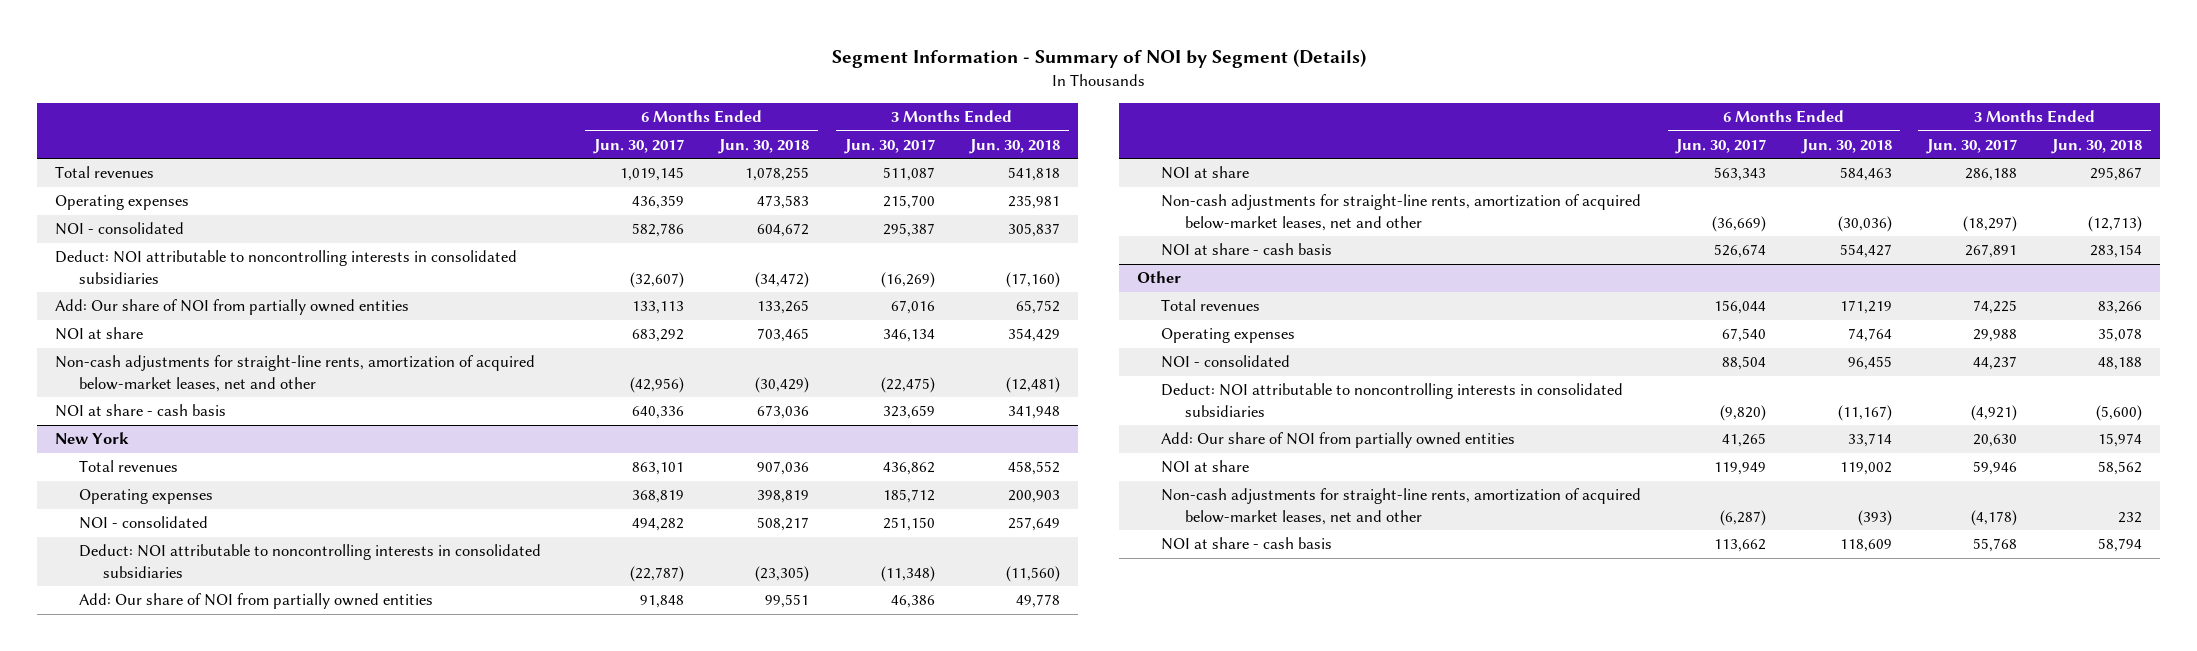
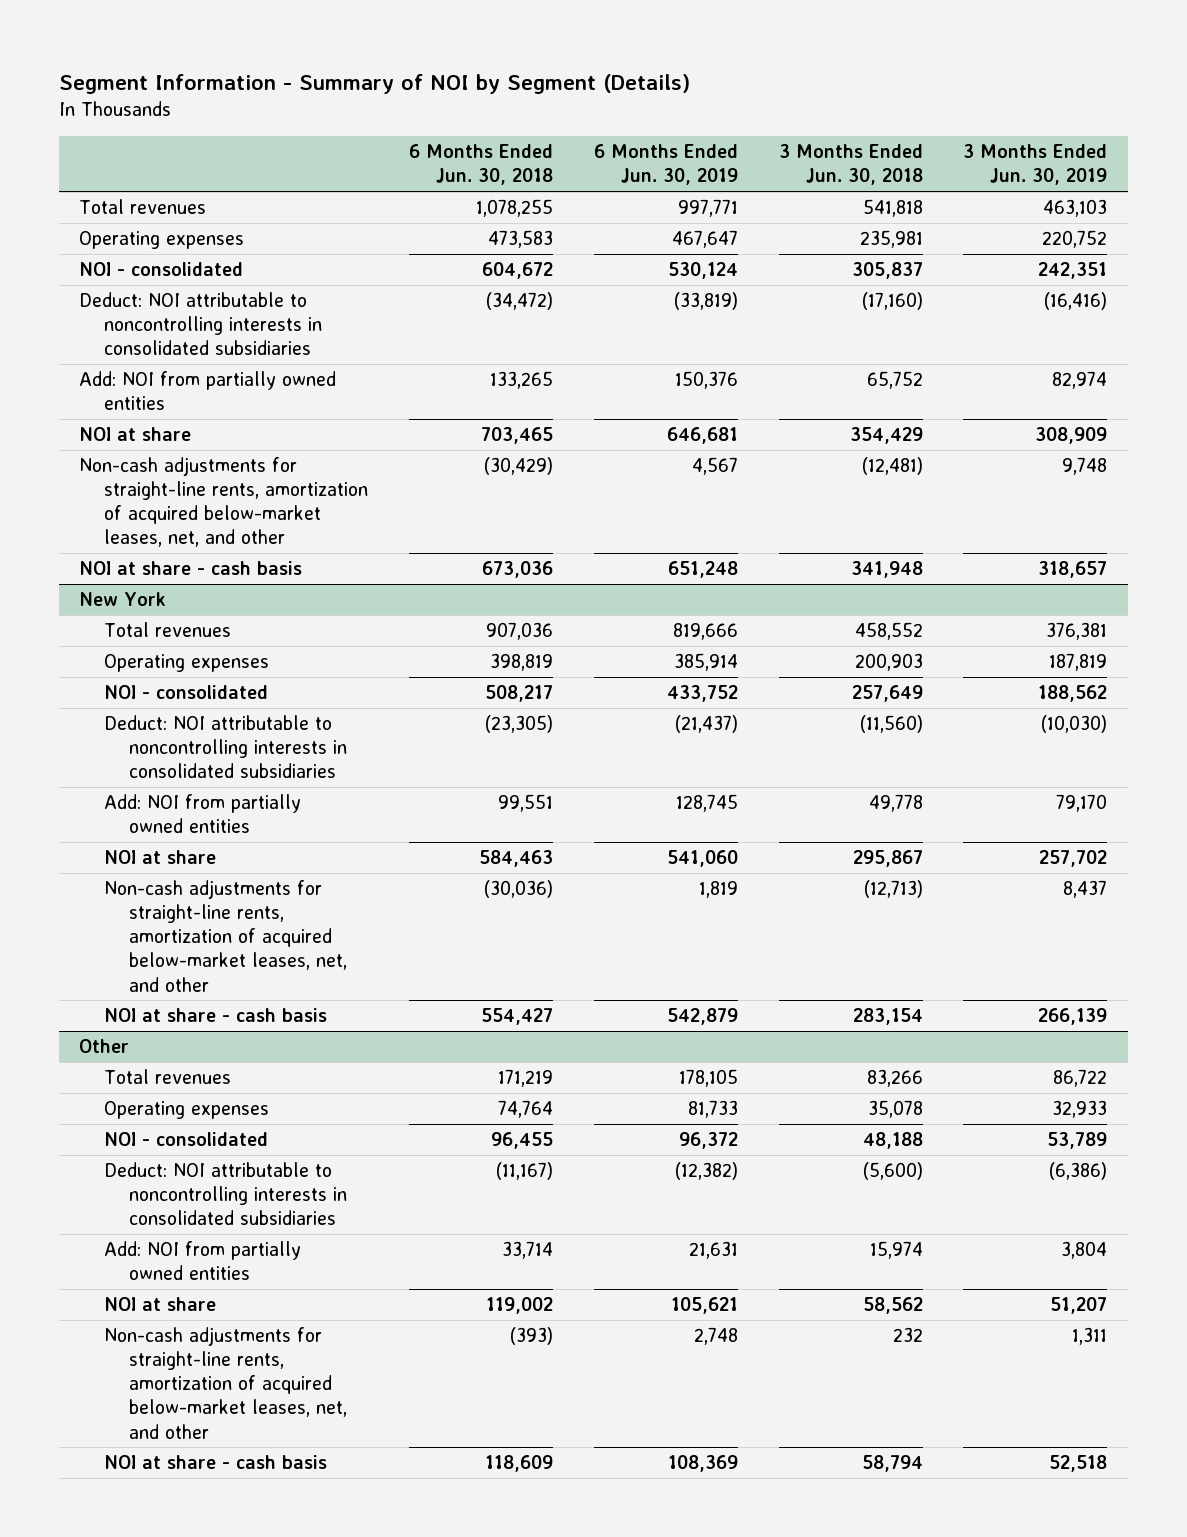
[593,138,685,154] Jun. 30, 2017 -> none
[843,138,935,154] Jun. 30, 2017 -> none
none -> [593,144,738,186] 6 Months Ended Jun. 30, 2019
none -> [963,144,1108,186] 3 Months Ended Jun. 30, 2019
[54,299,409,316] Add: Our share of NOI from partially owned entities -> [79,371,337,411] Add: NOI from partially owned entities
[54,355,535,392] Non-cash adjustments for straight-line rents, amortization of acquired below-market leases, net and other -> [79,457,369,548] Non-cash adjustments for straight-line rents, amortization of acquired below-market leases, net, and other
[78,593,433,610] Add: Our share of NOI from partially owned entities -> [104,794,302,834] Add: NOI from partially owned entities
[1161,194,1642,231] Non-cash adjustments for straight-line rents, amortization of acquired below-market leases, net and other -> [104,880,348,992] Non-cash adjustments for straight-line rents, amortization of acquired below-market leases, net, and other
[1161,432,1516,449] Add: Our share of NOI from partially owned entities -> [104,1241,302,1281] Add: NOI from partially owned entities
[1161,488,1642,525] Non-cash adjustments for straight-line rents, amortization of acquired below-market leases, net and other -> [104,1327,348,1439] Non-cash adjustments for straight-line rents, amortization of acquired below-market leases, net, and other

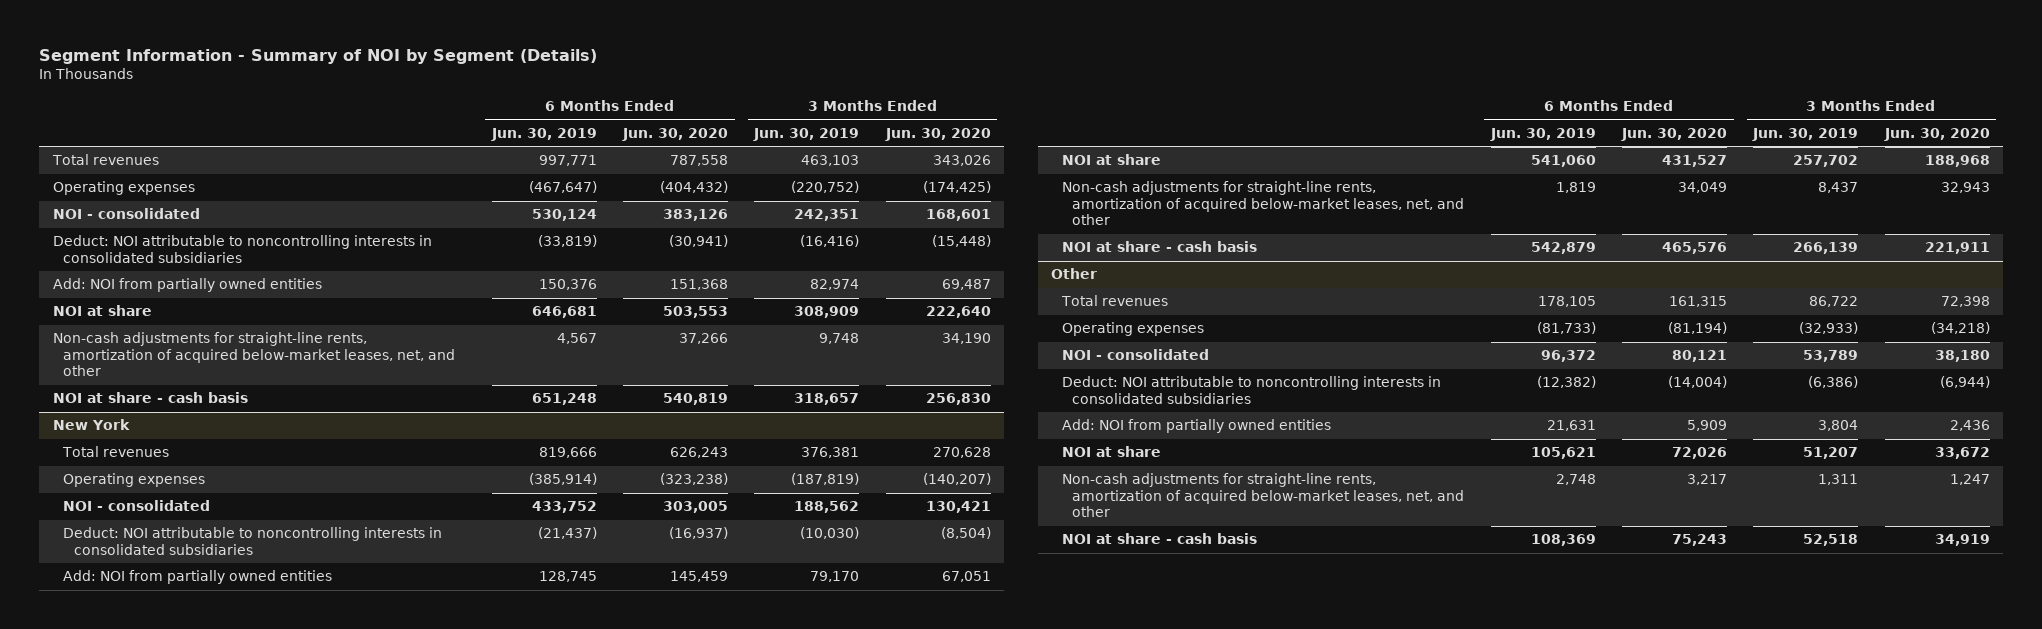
[409,144,554,186] 6 Months Ended Jun. 30, 2018 -> none
[778,144,923,186] 3 Months Ended Jun. 30, 2018 -> none
none -> [622,128,729,142] Jun. 30, 2020
none -> [884,128,991,142] Jun. 30, 2020
[671,230,738,249] 467,647 -> [528,181,597,194] (467,647)
[1042,230,1108,249] 220,752 -> [791,181,860,194] (220,752)
[673,653,738,672] 385,914 -> [528,473,597,486] (385,914)
[1049,653,1108,672] 187,819 -> [791,473,860,486] (187,819)
[687,1100,738,1119] 81,733 -> [1536,322,1596,335] (81,733)
[1052,1100,1108,1119] 32,933 -> [1799,322,1859,335] (32,933)

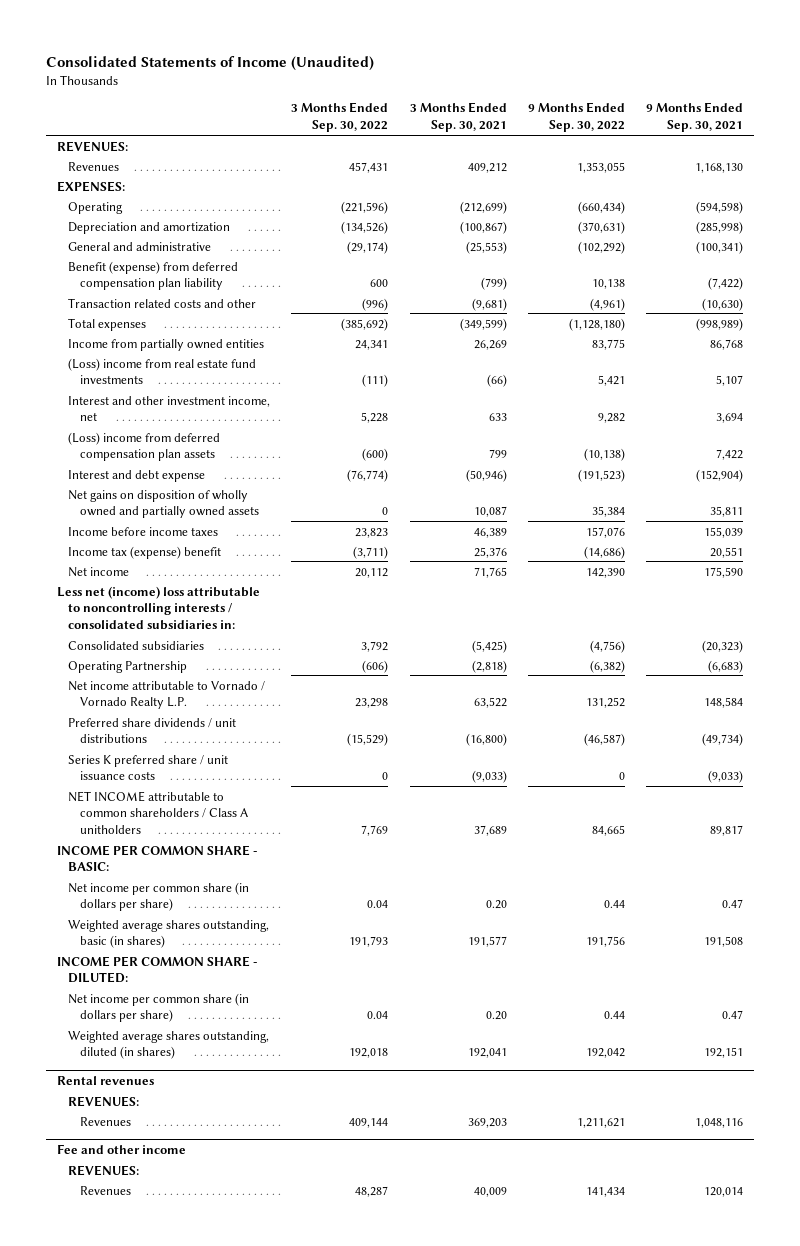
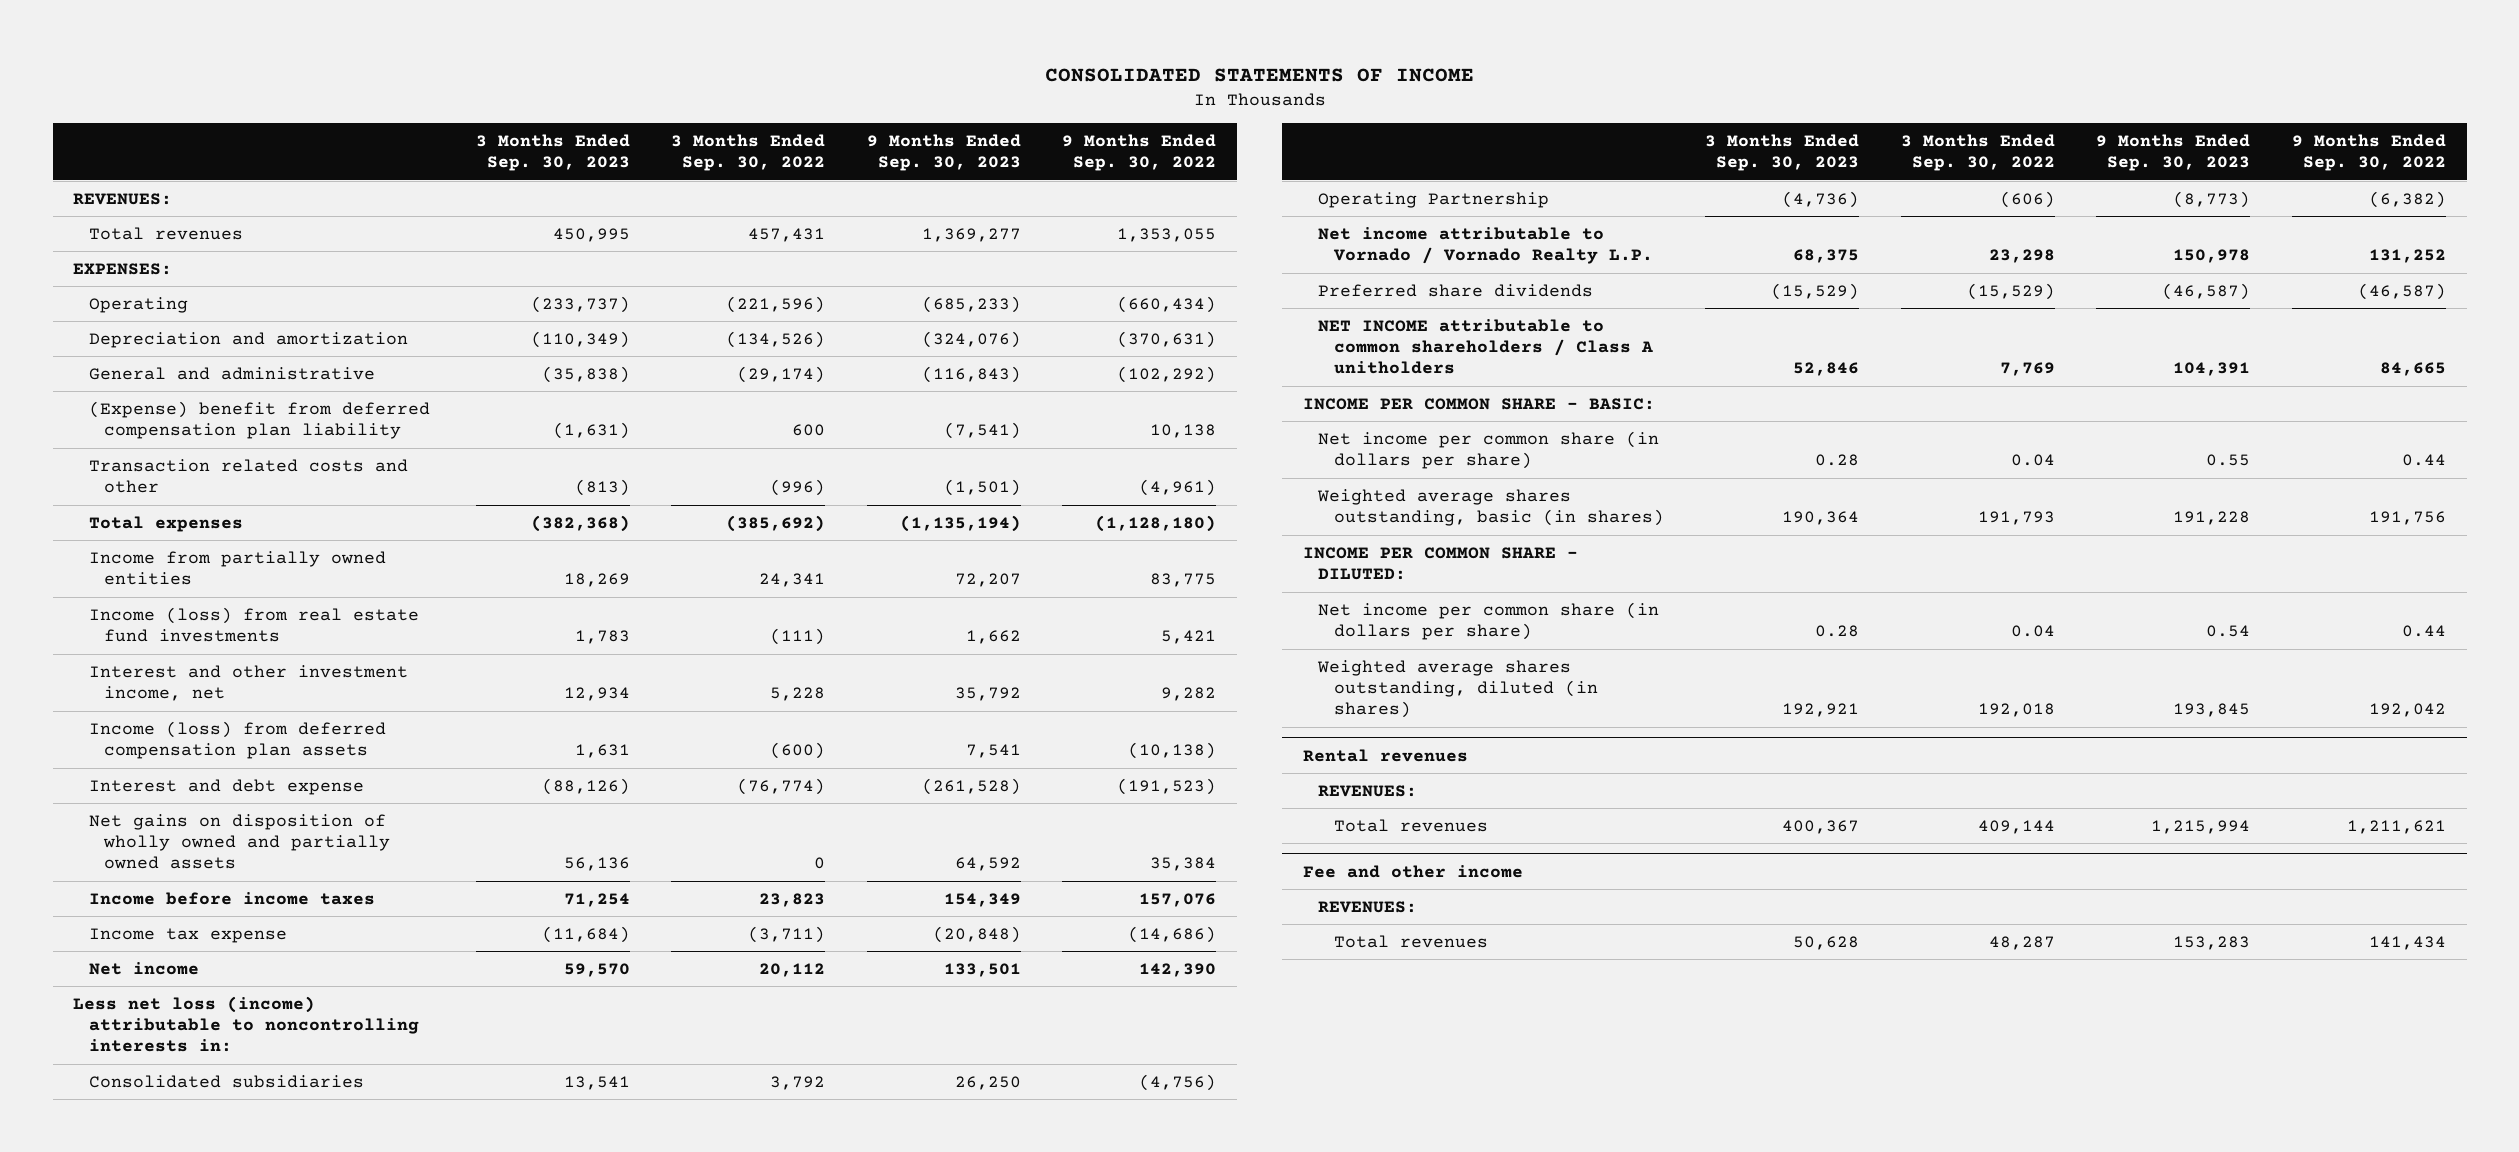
[46,55,375,71] Consolidated Statements of Income (Unaudited) -> [1044,67,1474,82] CONSOLIDATED STATEMENTS OF INCOME
[409,102,507,133] 3 Months Ended Sep. 30, 2021 -> none
[646,102,744,133] 9 Months Ended Sep. 30, 2021 -> none
none -> [475,134,630,172] 3 Months Ended Sep. 30, 2023
none -> [866,134,1021,172] 9 Months Ended Sep. 30, 2023
[68,161,120,171] Revenues -> [88,226,243,240] Total revenues
[68,260,239,291] Benefit (expense) from deferred compensation plan liability -> [88,400,430,440] (Expense) benefit from deferred compensation plan liability
[68,357,257,385] (Loss) income from real estate fund investments -> [88,606,419,643] Income (loss) from real estate fund investments
[68,431,221,462] (Loss) income from deferred compensation plan assets -> [88,720,386,760] Income (loss) from deferred compensation plan assets
[68,545,222,559] Income tax (expense) benefit -> [88,927,287,943] Income tax expense
[56,585,260,631] Less net (income) loss attributable to noncontrolling interests / consolidated subsidiaries in: -> [73,995,419,1053] Less net loss (income) attributable to noncontrolling interests in:
[68,754,229,781] Series K preferred share / unit issuance costs -> none
[68,717,237,744] Preferred share dividends / unit distributions -> [1318,283,1594,297] Preferred share dividends
[79,1116,131,1126] Revenues -> [1334,818,1489,832] Total revenues
[79,1185,131,1195] Revenues -> [1334,934,1489,948] Total revenues

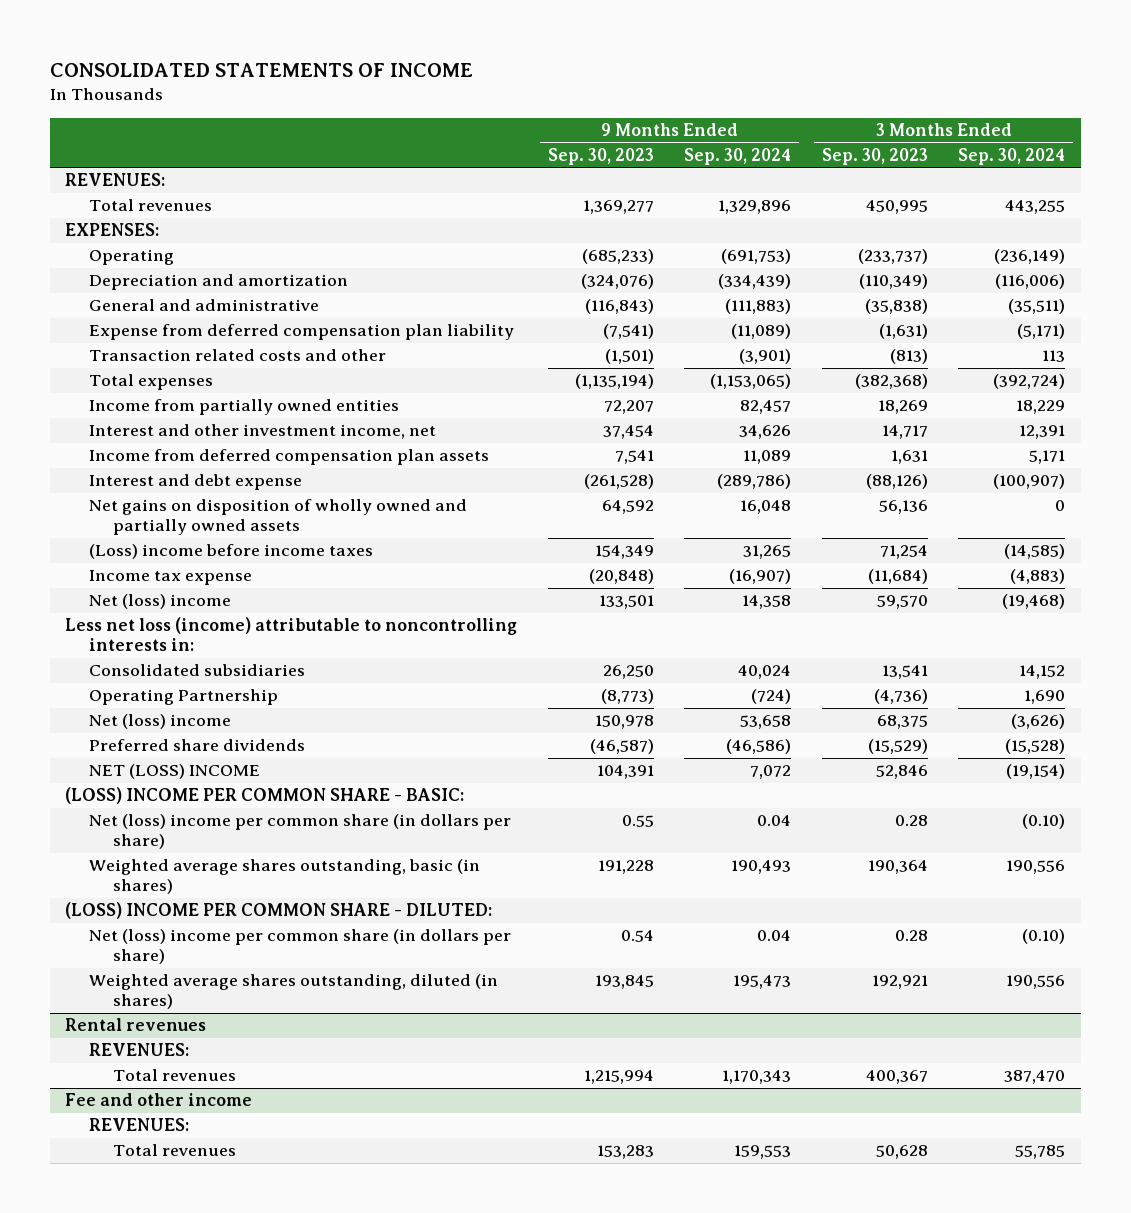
[671,134,826,172] 3 Months Ended Sep. 30, 2022 -> none
[1062,134,1217,172] 9 Months Ended Sep. 30, 2022 -> none
none -> [684,147,792,165] Sep. 30, 2024
none -> [958,147,1066,165] Sep. 30, 2024
[88,400,430,440] (Expense) benefit from deferred compensation plan liability -> [89,324,515,341] Expense from deferred compensation plan liability
[88,606,419,643] Income (loss) from real estate fund investments -> none
[563,687,630,702] 12,934 -> [881,425,928,440] 14,717
[954,687,1021,702] 35,792 -> [602,425,654,440] 37,454
[88,720,386,760] Income (loss) from deferred compensation plan assets -> [89,449,490,466] Income from deferred compensation plan assets
[88,891,375,905] Income before income taxes -> [89,544,374,560] (Loss) income before income taxes
[88,961,199,975] Net income -> [89,594,232,610] Net (loss) income
[1318,226,1654,265] Net income attributable to Vornado / Vornado Realty L.P. -> [89,714,232,730] Net (loss) income
[1318,318,1654,375] NET INCOME attributable to common shareholders / Class A unitholders -> [89,764,261,780] NET (LOSS) INCOME
[1302,397,1655,410] INCOME PER COMMON SHARE - BASIC: -> [65,787,465,805] (LOSS) INCOME PER COMMON SHARE - BASIC:
[1318,430,1660,470] Net income per common share (in dollars per share) -> [89,814,512,850] Net (loss) income per common share (in dollars per share)
[1302,546,1578,581] INCOME PER COMMON SHARE - DILUTED: -> [65,902,493,920] (LOSS) INCOME PER COMMON SHARE - DILUTED:
[1318,601,1660,641] Net income per common share (in dollars per share) -> [89,929,512,965] Net (loss) income per common share (in dollars per share)

